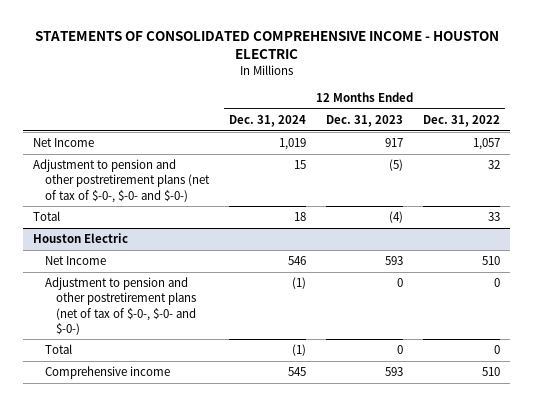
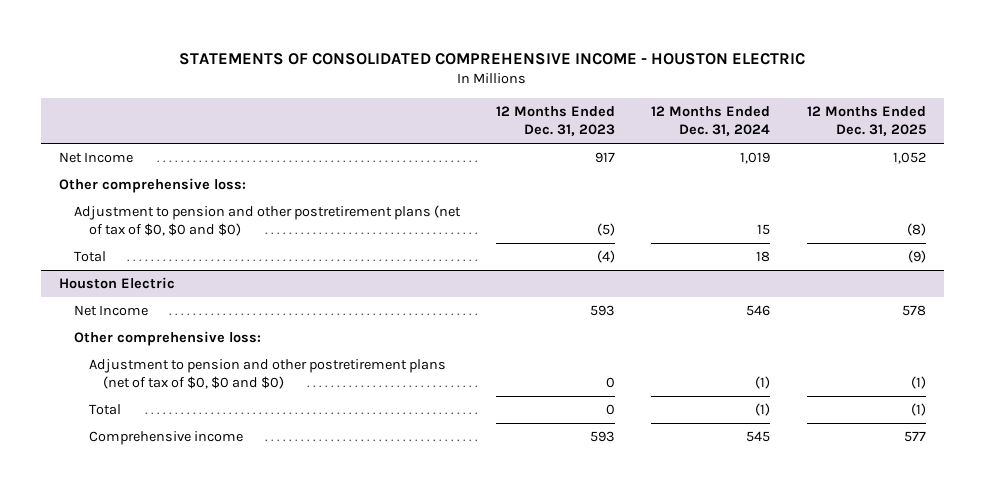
[423,115,501,128] Dec. 31, 2022 -> none
none -> [806,105,926,137] 12 Months Ended Dec. 31, 2025
none -> [59,178,247,194] Other comprehensive loss:
[33,159,210,203] Adjustment to pension and other postretirement plans (net of tax of $-0-, $-0- and $-0-) -> [73,205,461,237] Adjustment to pension and other postretirement plans (net of tax of $0, $0 and $0)
none -> [73,331,261,347] Other comprehensive loss:
[44,277,197,335] Adjustment to pension and other postretirement plans (net of tax of $-0-, $-0- and $-0-) -> [88,359,446,390] Adjustment to pension and other postretirement plans (net of tax of $0, $0 and $0)

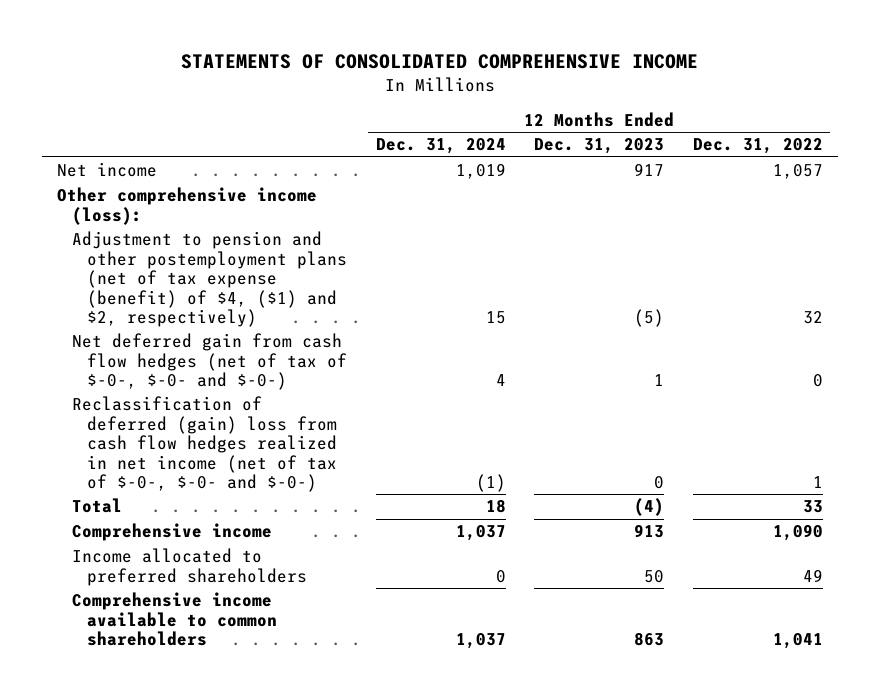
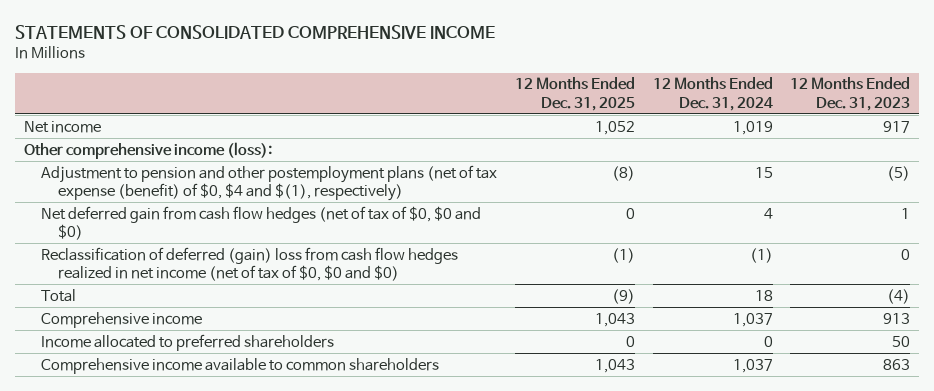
[693,138,824,155] Dec. 31, 2022 -> none
none -> [514,77,635,111] 12 Months Ended Dec. 31, 2025
[71,231,347,328] Adjustment to pension and other postemployment plans (net of tax expense (benefit) of $4, ($1) and $2, respectively) -> [41,164,498,202] Adjustment to pension and other postemployment plans (net of tax expense (benefit) of $0, $4 and $(1), respectively)
[71,333,347,391] Net deferred gain from cash flow hedges (net of tax of $-0-, $-0- and $-0-) -> [41,205,482,241] Net deferred gain from cash flow hedges (net of tax of $0, $0 and $0)
[71,396,337,493] Reclassification of deferred (gain) loss from cash flow hedges realized in net income (net of tax of $-0-, $-0- and $-0-) -> [41,246,459,282] Reclassification of deferred (gain) loss from cash flow hedges realized in net income (net of tax of $0, $0 and $0)

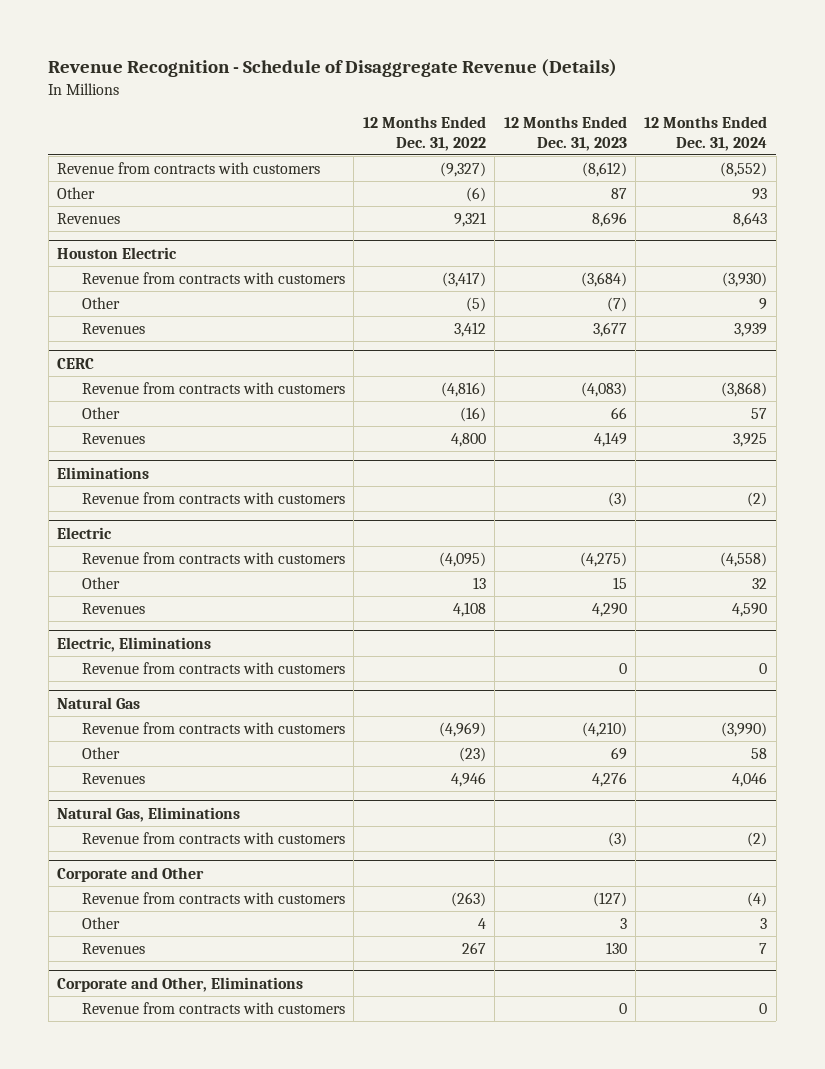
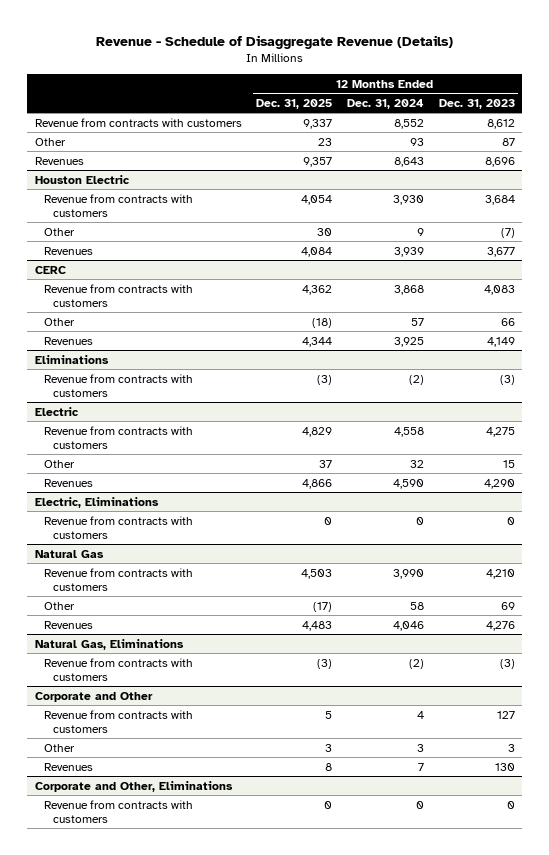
[48,59,618,78] Revenue Recognition - Schedule of Disaggregate Revenue (Details) -> [95,34,453,49] Revenue - Schedule of Disaggregate Revenue (Details)
[362,116,486,151] 12 Months Ended Dec. 31, 2022 -> none
none -> [256,98,333,109] Dec. 31, 2025
[581,161,627,177] (8,612) -> [486,118,515,129] 8,612
[720,161,768,177] (8,552) -> [393,118,424,129] 8,552
[580,271,627,287] (3,684) -> [484,194,515,205] 3,684
[722,271,768,287] (3,930) -> [392,194,424,205] 3,930
[580,381,627,397] (4,083) -> [483,284,515,295] 4,083
[721,381,768,397] (3,868) -> [393,284,424,295] 3,868
[579,551,627,567] (4,275) -> [485,426,515,437] 4,275
[720,551,768,567] (4,558) -> [393,426,424,437] 4,558
[581,721,627,737] (4,210) -> [485,568,515,579] 4,210
[721,721,768,737] (3,990) -> [392,568,424,579] 3,990
[592,891,627,907] (127) -> [496,710,515,719] 127
[747,891,768,907] (4) -> [416,710,424,719] 4

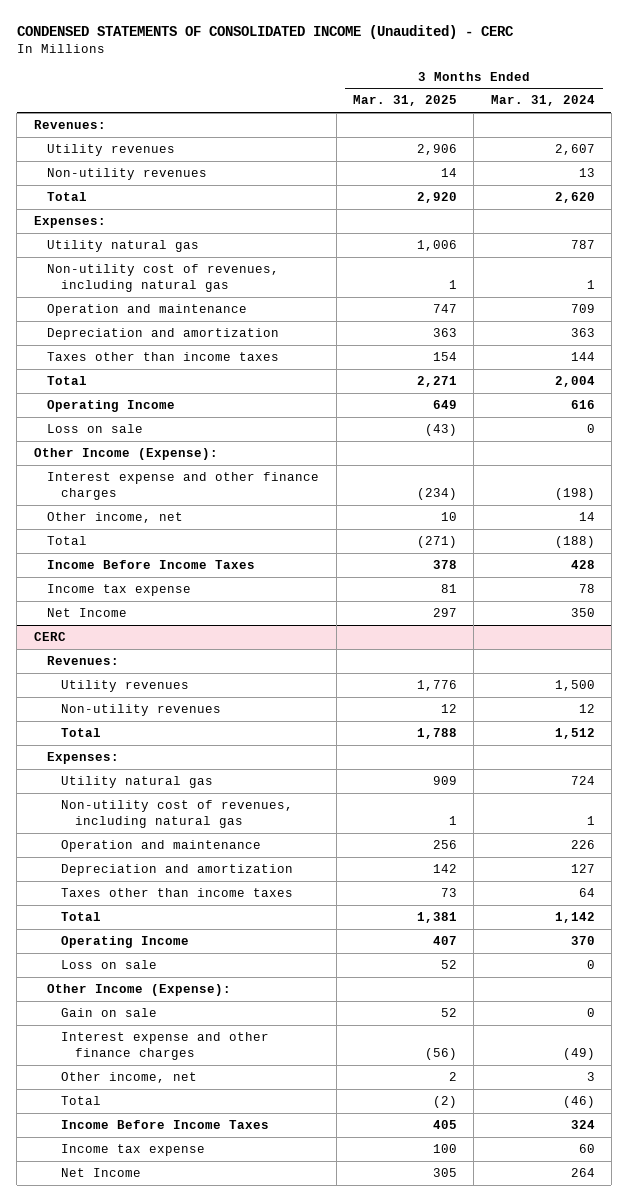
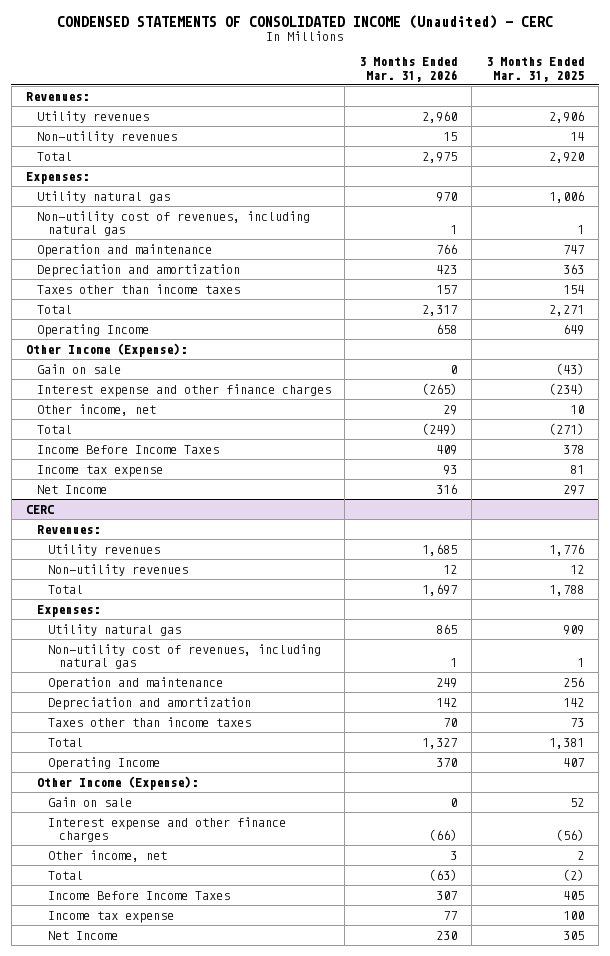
[490,95,595,107] Mar. 31, 2024 -> none
none -> [359,57,458,82] 3 Months Ended Mar. 31, 2026
[47,423,144,433] Loss on sale -> none
none -> [36,363,121,374] Gain on sale
[61,959,158,969] Loss on sale -> none

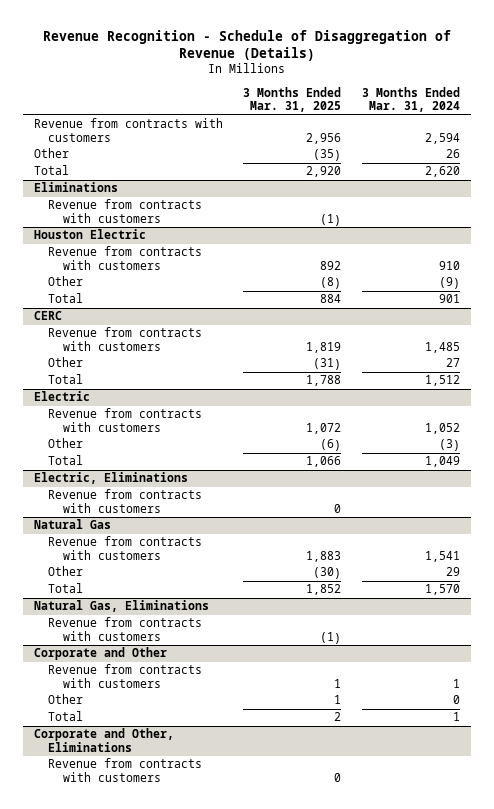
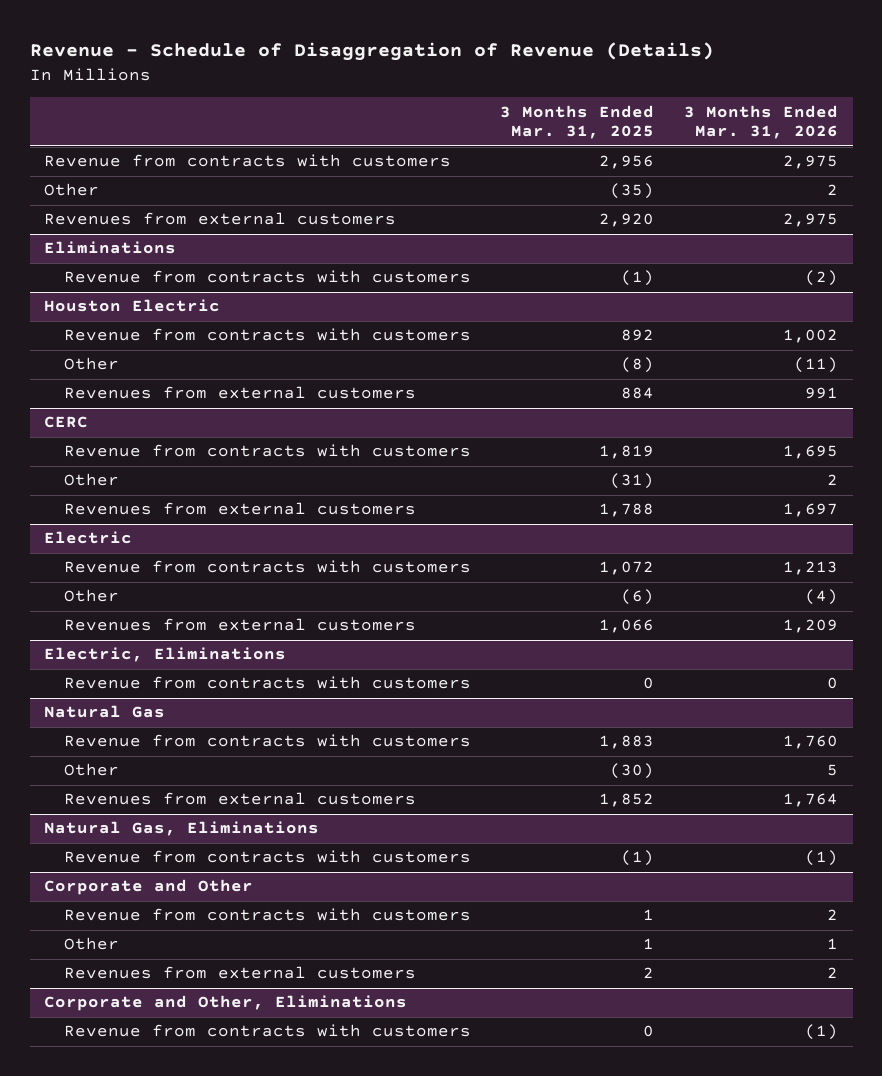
[42,29,451,62] Revenue Recognition - Schedule of Disaggregation of Revenue (Details) -> [29,42,714,62] Revenue - Schedule of Disaggregation of Revenue (Details)
[362,87,461,113] 3 Months Ended Mar. 31, 2024 -> none
none -> [683,104,838,140] 3 Months Ended Mar. 31, 2026
[33,165,69,176] Total -> [44,212,397,226] Revenues from external customers
[48,293,84,304] Total -> [64,386,417,400] Revenues from external customers
[48,374,84,385] Total -> [64,502,417,516] Revenues from external customers
[48,455,84,466] Total -> [64,618,417,632] Revenues from external customers
[48,583,84,594] Total -> [64,792,417,806] Revenues from external customers
[48,711,84,722] Total -> [64,966,417,980] Revenues from external customers

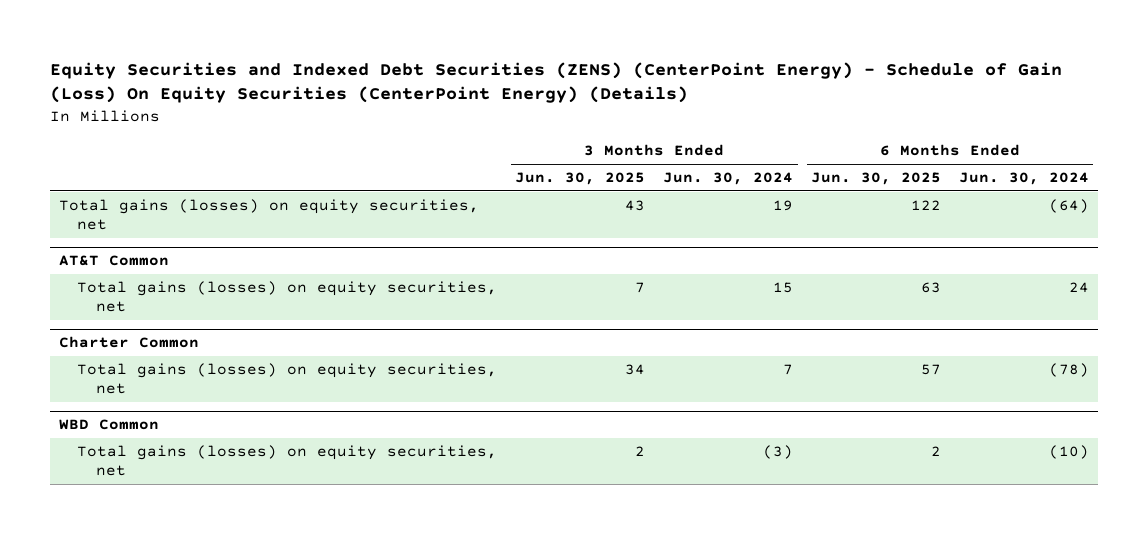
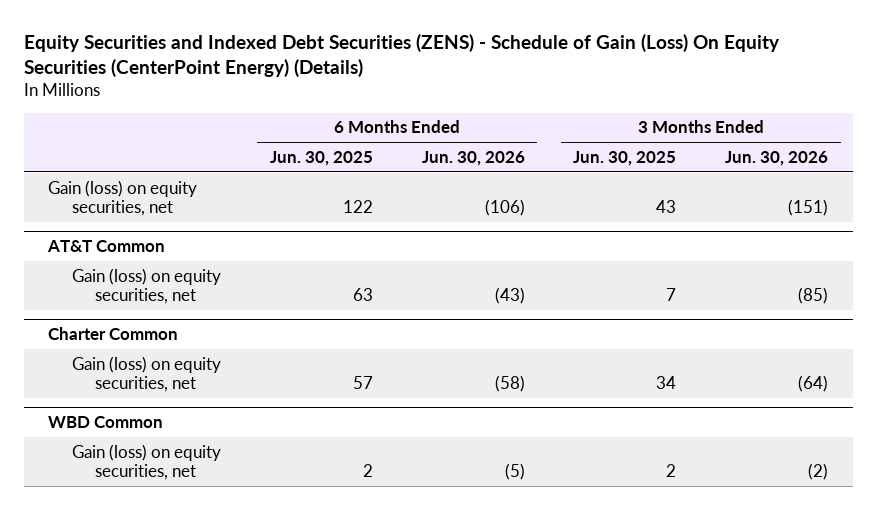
[49,61,1062,104] Equity Securities and Indexed Debt Securities (ZENS) (CenterPoint Energy) - Schedule of Gain (Loss) On Equity Securities (CenterPoint Energy) (Details) -> [23,33,780,78] Equity Securities and Indexed Debt Securities (ZENS) - Schedule of Gain (Loss) On Equity Securities (CenterPoint Energy) (Details)
[663,172,794,186] Jun. 30, 2024 -> none
[958,172,1089,186] Jun. 30, 2024 -> none
none -> [421,150,525,166] Jun. 30, 2026
none -> [725,150,829,166] Jun. 30, 2026
[58,199,479,230] Total gains (losses) on equity securities, net -> [48,179,198,216] Gain (loss) on equity securities, net
[77,281,498,312] Total gains (losses) on equity securities, net -> [71,267,221,304] Gain (loss) on equity securities, net
[77,363,498,394] Total gains (losses) on equity securities, net -> [71,355,221,392] Gain (loss) on equity securities, net
[77,445,498,476] Total gains (losses) on equity securities, net -> [71,443,221,480] Gain (loss) on equity securities, net

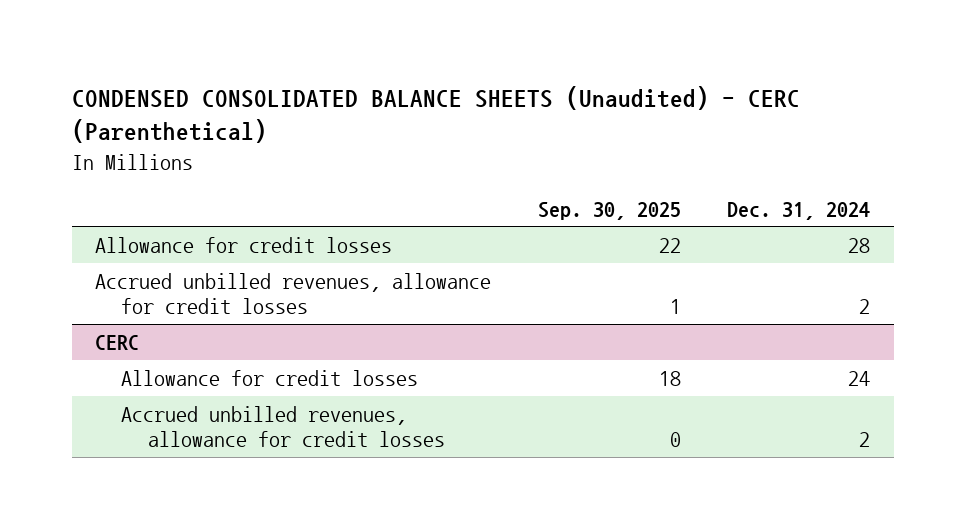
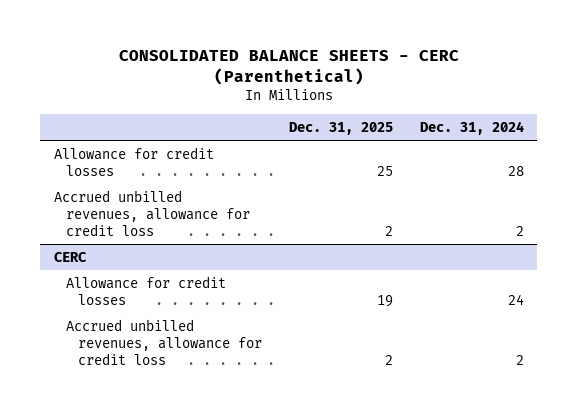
[71,85,800,144] CONDENSED CONSOLIDATED BALANCE SHEETS (Unaudited) - CERC (Parenthetical) -> [118,50,459,85] CONSOLIDATED BALANCE SHEETS - CERC (Parenthetical)
[537,201,681,220] Sep. 30, 2025 -> none
none -> [288,121,393,135] Dec. 31, 2025
[94,272,491,315] Accrued unbilled revenues, allowance for credit losses -> [53,189,250,236] Accrued unbilled revenues, allowance for credit loss
[121,405,445,448] Accrued unbilled revenues, allowance for credit losses -> [65,318,262,365] Accrued unbilled revenues, allowance for credit loss

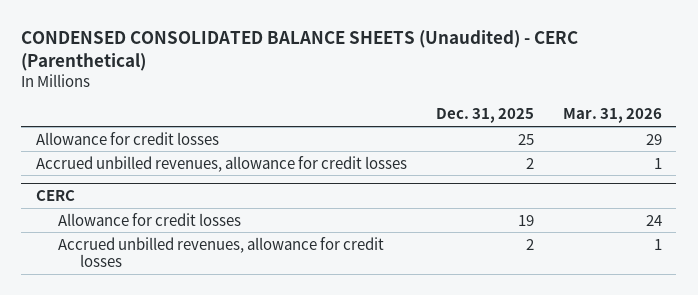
[118,50,459,85] CONSOLIDATED BALANCE SHEETS - CERC (Parenthetical) -> [21,30,579,72] CONDENSED CONSOLIDATED BALANCE SHEETS (Unaudited) - CERC (Parenthetical)
[419,120,524,135] Dec. 31, 2024 -> none
none -> [562,108,662,124] Mar. 31, 2026
[53,189,250,236] Accrued unbilled revenues, allowance for credit loss -> [35,155,407,172] Accrued unbilled revenues, allowance for credit losses
[65,318,262,365] Accrued unbilled revenues, allowance for credit loss -> [57,236,384,267] Accrued unbilled revenues, allowance for credit losses

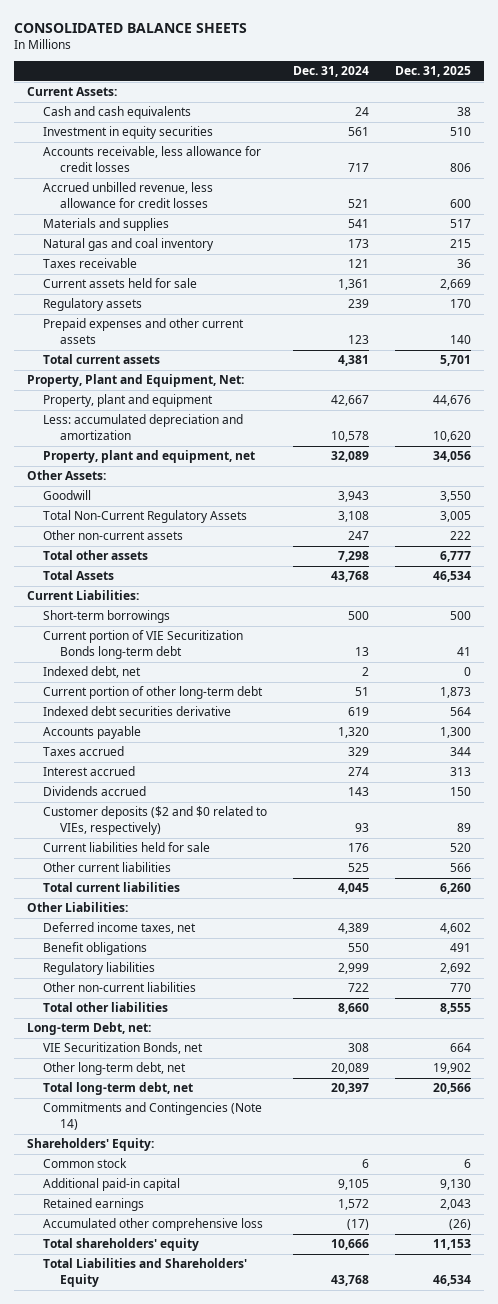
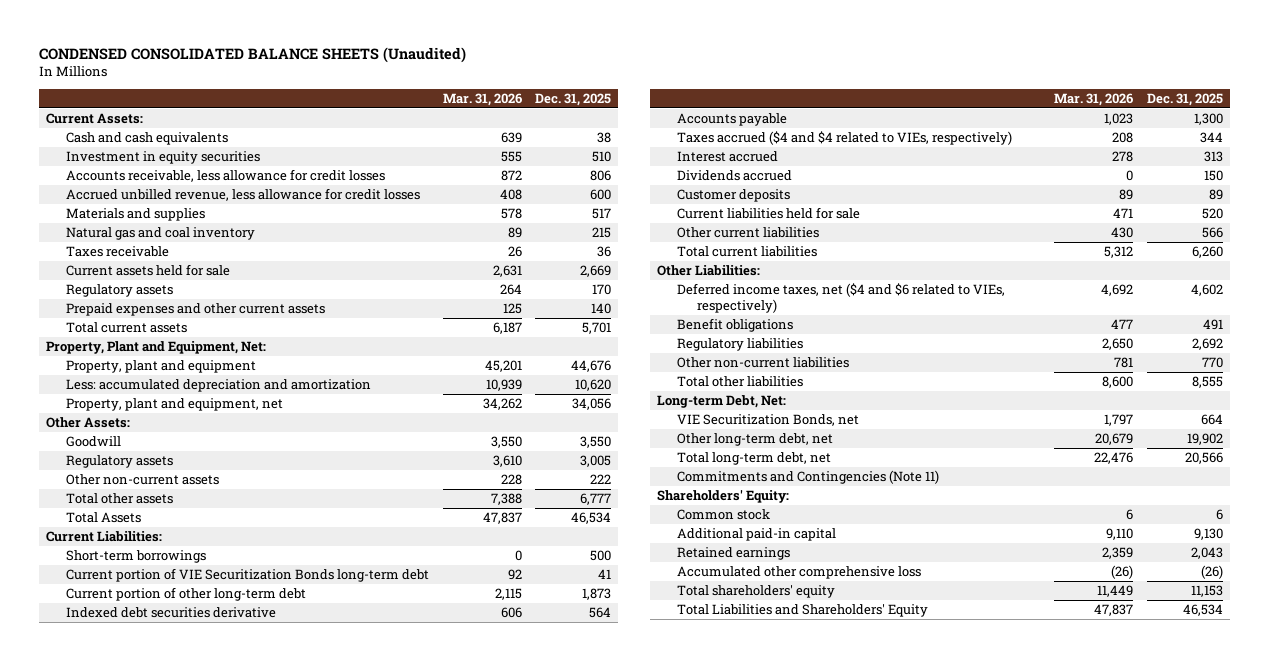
[13,22,247,33] CONSOLIDATED BALANCE SHEETS -> [38,46,466,63] CONDENSED CONSOLIDATED BALANCE SHEETS (Unaudited)
[293,66,370,78] Dec. 31, 2024 -> none
none -> [442,92,522,106] Mar. 31, 2026
[43,510,248,524] Total Non-Current Regulatory Assets -> [65,455,173,469] Regulatory assets
[43,666,142,679] Indexed debt, net -> none
[43,746,125,757] Taxes accrued -> [677,131,1013,146] Taxes accrued ($4 and $4 related to VIEs, respectively)
[43,806,268,835] Customer deposits ($2 and $0 related to VIEs, respectively) -> [677,189,791,203] Customer deposits
[43,922,197,935] Deferred income taxes, net -> [677,283,1006,313] Deferred income taxes, net ($4 and $6 related to VIEs, respectively)
[26,1022,151,1036] Long-term Debt, net: -> [657,395,787,409] Long-term Debt, Net:
[43,1102,263,1130] Commitments and Contingencies (Note 14) -> [677,470,940,485] Commitments and Contingencies (Note 11)

